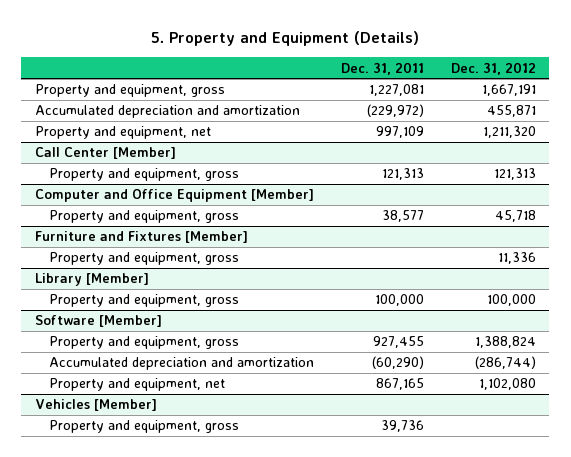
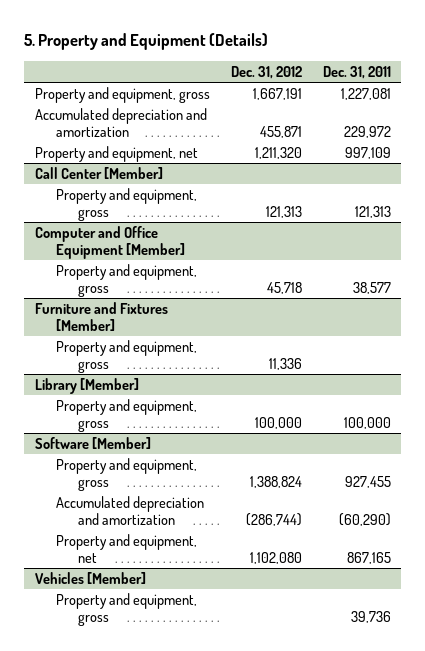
[366,104,424,118] (229,972) -> [343,126,391,139] 229,972

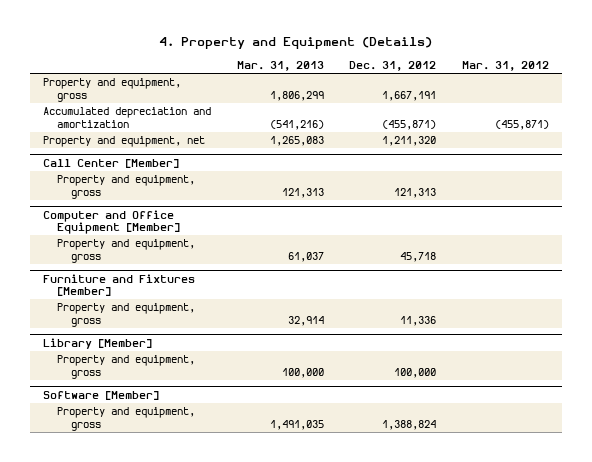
[24,33,269,51] 5. Property and Equipment (Details) -> [158,37,432,50] 4. Property and Equipment (Details)
[322,65,391,79] Dec. 31, 2011 -> none
none -> [236,61,324,72] Mar. 31, 2013
none -> [462,61,550,72] Mar. 31, 2012
[259,126,302,139] 455,871 -> [382,119,437,130] (455,871)
[56,495,205,526] Accumulated depreciation and amortization -> none
[56,533,198,564] Property and equipment, net -> none
[34,571,146,584] Vehicles [Member] -> none
[56,592,198,627] Property and equipment, gross -> none

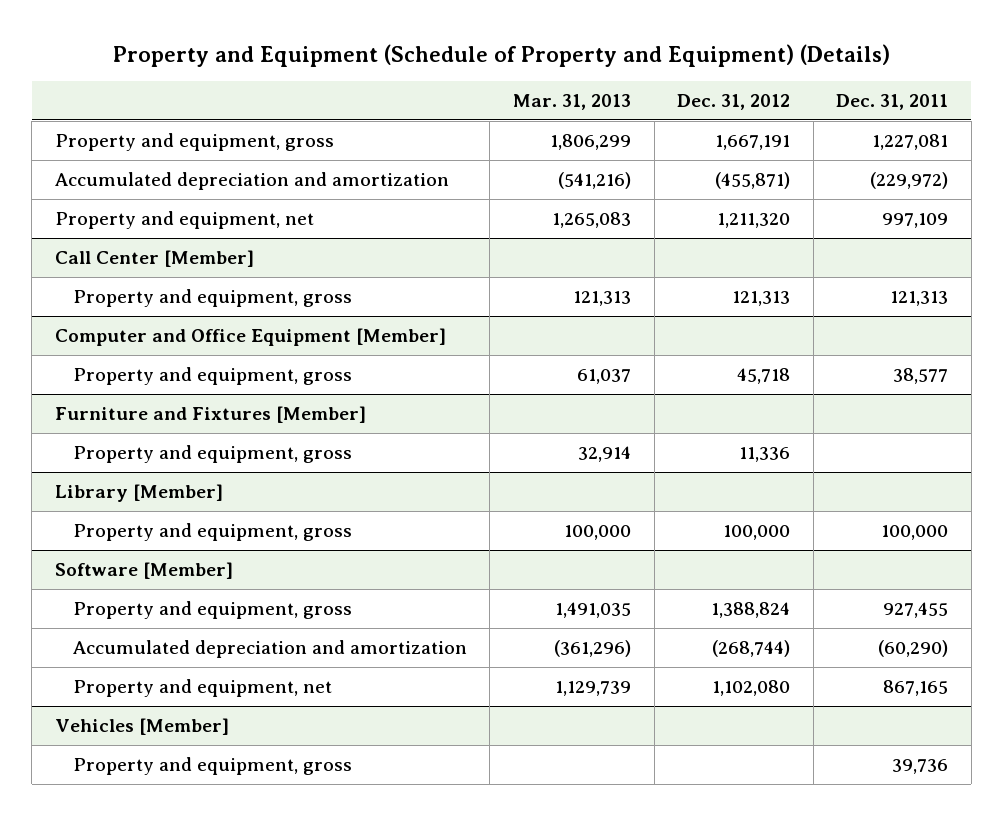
[158,37,432,50] 4. Property and Equipment (Details) -> [112,43,890,67] Property and Equipment (Schedule of Property and Equipment) (Details)
[462,61,550,72] Mar. 31, 2012 -> none
none -> [836,93,949,110] Dec. 31, 2011
none -> [72,640,467,659] Accumulated depreciation and amortization
none -> [72,679,332,698] Property and equipment, net
none -> [54,718,229,736] Vehicles [Member]
none -> [72,757,352,776] Property and equipment, gross

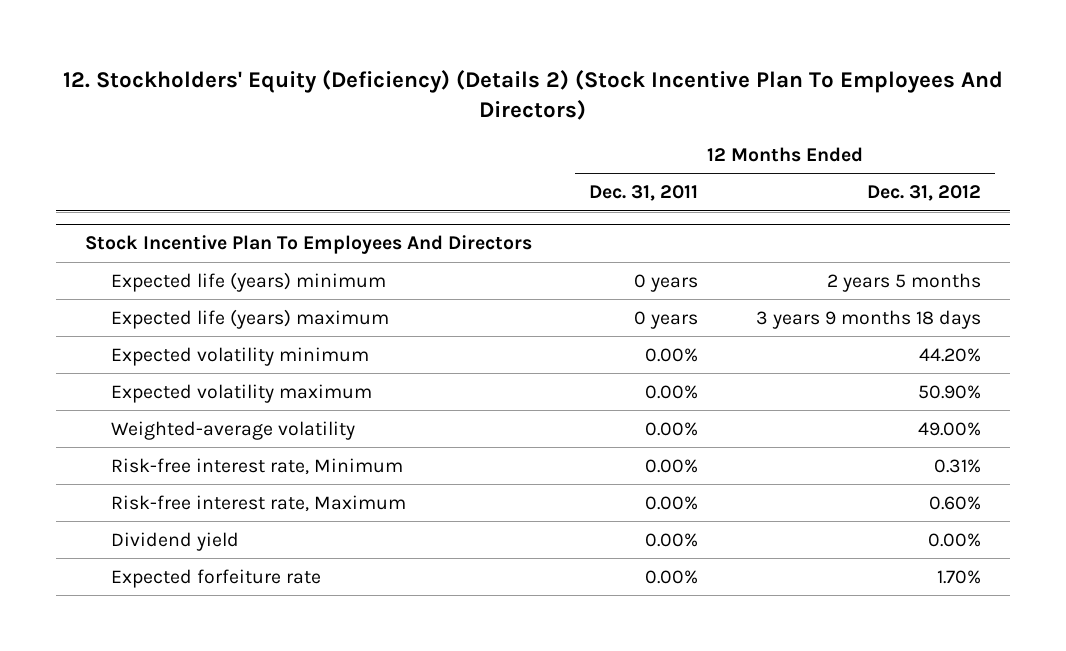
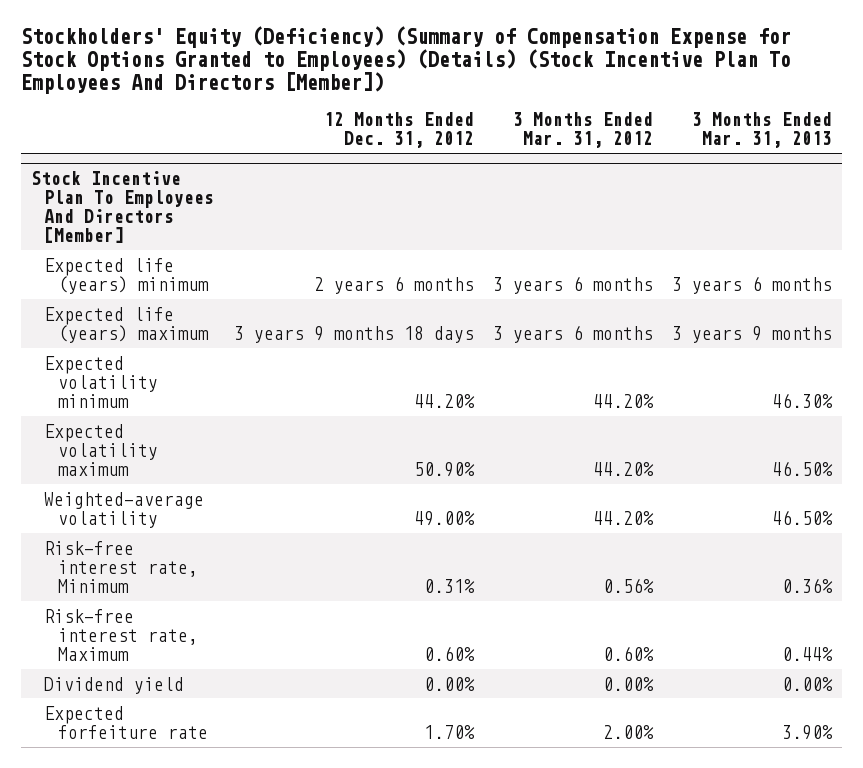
[62,69,1003,120] 12. Stockholders' Equity (Deficiency) (Details 2) (Stock Incentive Plan To Employees And Directors) -> [21,26,792,94] Stockholders' Equity (Deficiency) (Summary of Compensation Expense for Stock Options Granted to Employees) (Details) (Stock Incentive Plan To Employees And Directors [Member])
[589,185,699,202] Dec. 31, 2011 -> none
none -> [512,112,653,149] 3 Months Ended Mar. 31, 2012
none -> [692,112,833,149] 3 Months Ended Mar. 31, 2013
[84,235,532,255] Stock Incentive Plan To Employees And Directors -> [30,171,215,244] Stock Incentive Plan To Employees And Directors [Member]
[826,272,981,292] 2 years 5 months -> [313,275,474,294] 2 years 6 months

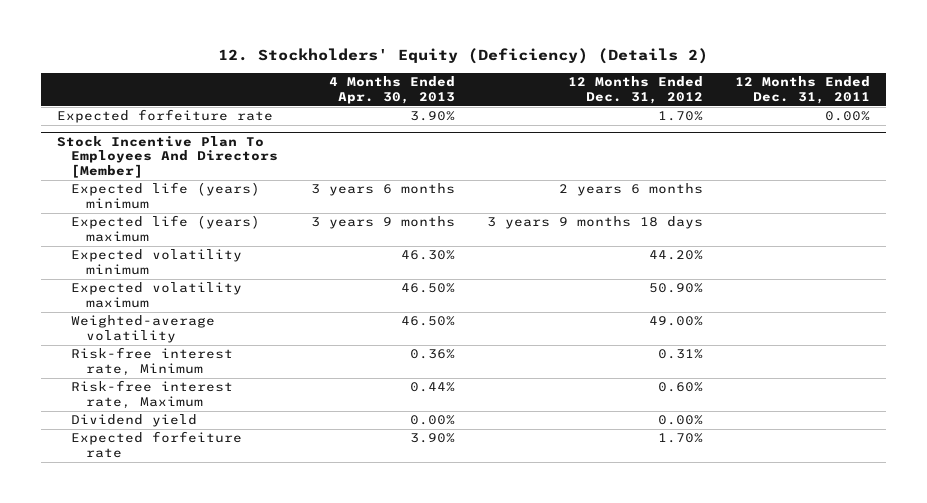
[21,26,792,94] Stockholders' Equity (Deficiency) (Summary of Compensation Expense for Stock Options Granted to Employees) (Details) (Stock Incentive Plan To Employees And Directors [Member]) -> [218,48,709,65] 12. Stockholders' Equity (Deficiency) (Details 2)
[512,112,653,149] 3 Months Ended Mar. 31, 2012 -> none
[692,112,833,149] 3 Months Ended Mar. 31, 2013 -> none
none -> [328,76,455,104] 4 Months Ended Apr. 30, 2013
none -> [734,76,870,104] 12 Months Ended Dec. 31, 2011
none -> [57,109,274,124] Expected forfeiture rate

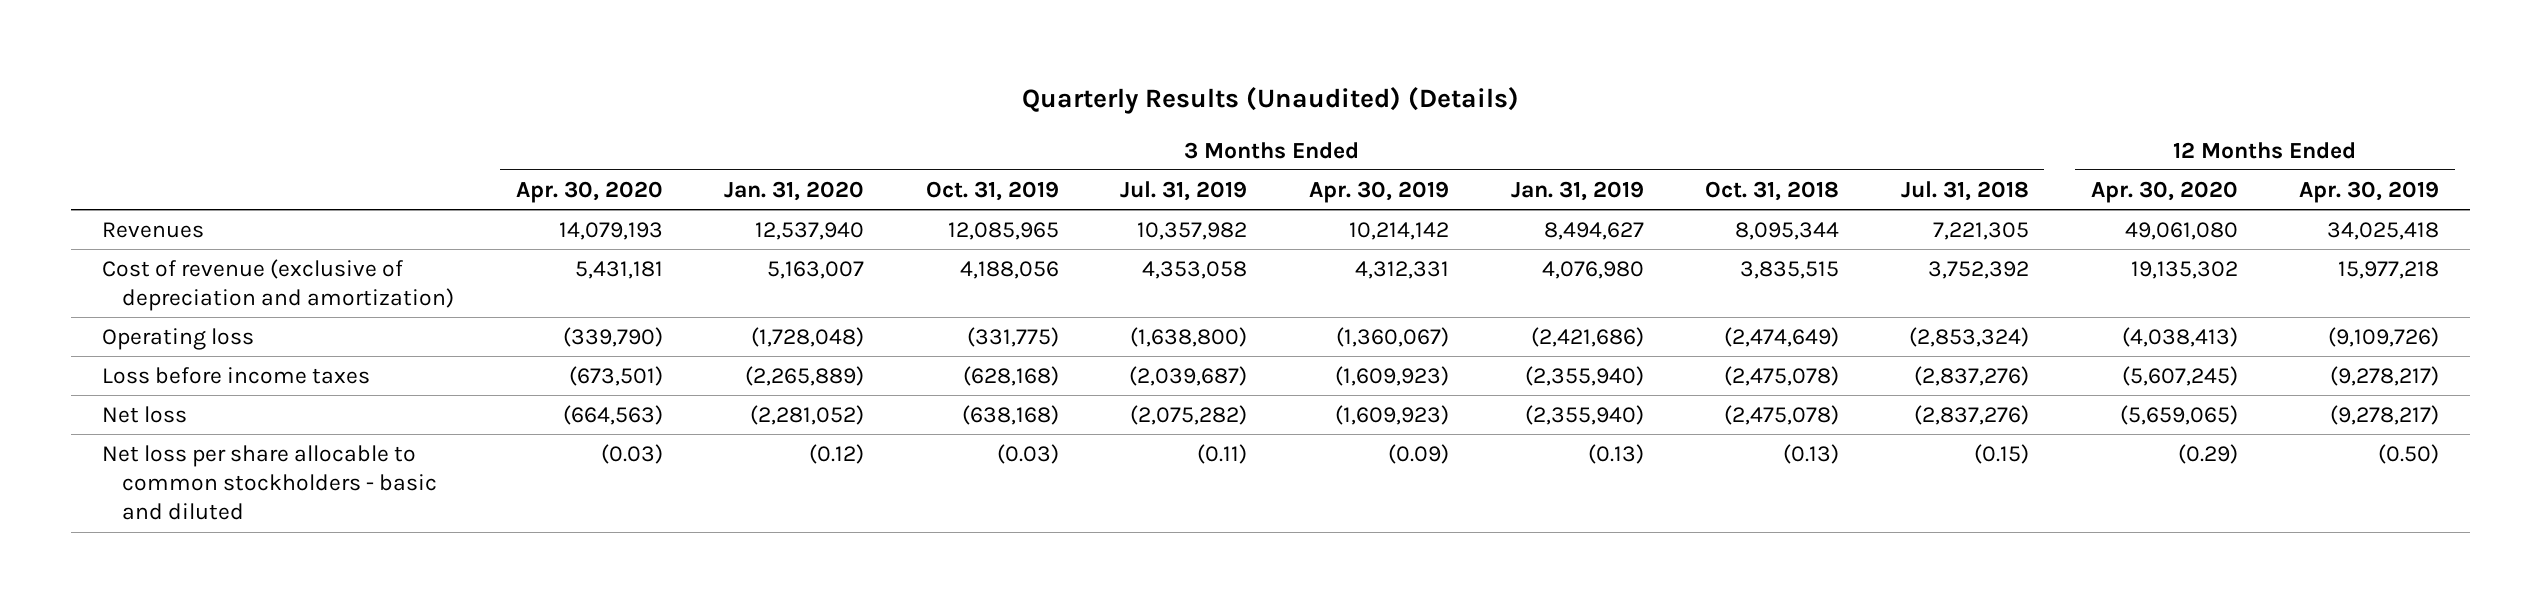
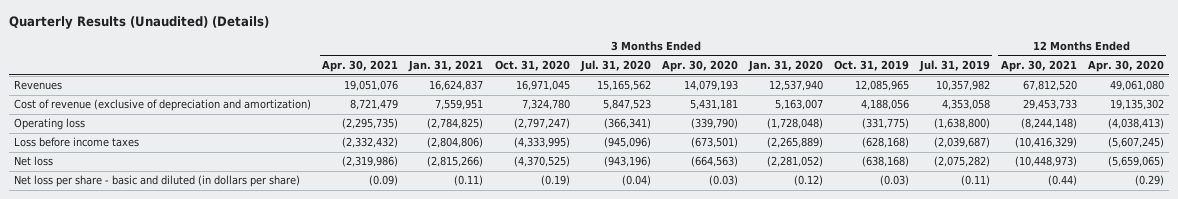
[1309,180,1450,203] Apr. 30, 2019 -> none
[1510,180,1644,201] Jan. 31, 2019 -> none
[1705,180,1840,201] Oct. 31, 2018 -> none
[1900,180,2029,201] Jul. 31, 2018 -> none
[2299,180,2440,203] Apr. 30, 2019 -> none
none -> [322,60,399,73] Apr. 30, 2021
none -> [408,60,484,73] Jan. 31, 2021
none -> [494,60,570,72] Oct. 31, 2020
none -> [579,60,651,73] Jul. 31, 2020
none -> [1000,60,1077,73] Apr. 30, 2021
[102,444,437,521] Net loss per share allocable to common stockholders - basic and diluted -> [14,175,301,188] Net loss per share - basic and diluted (in dollars per share)

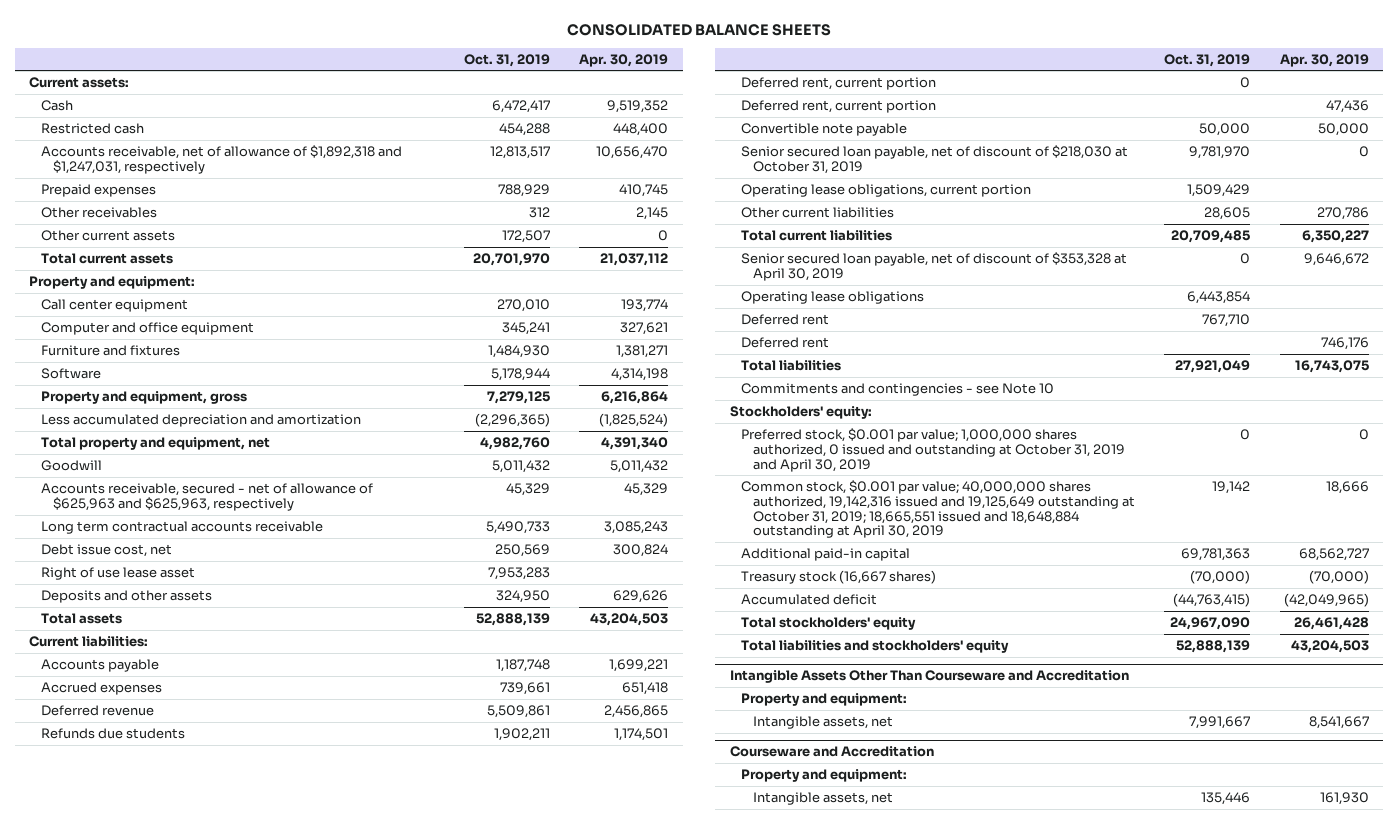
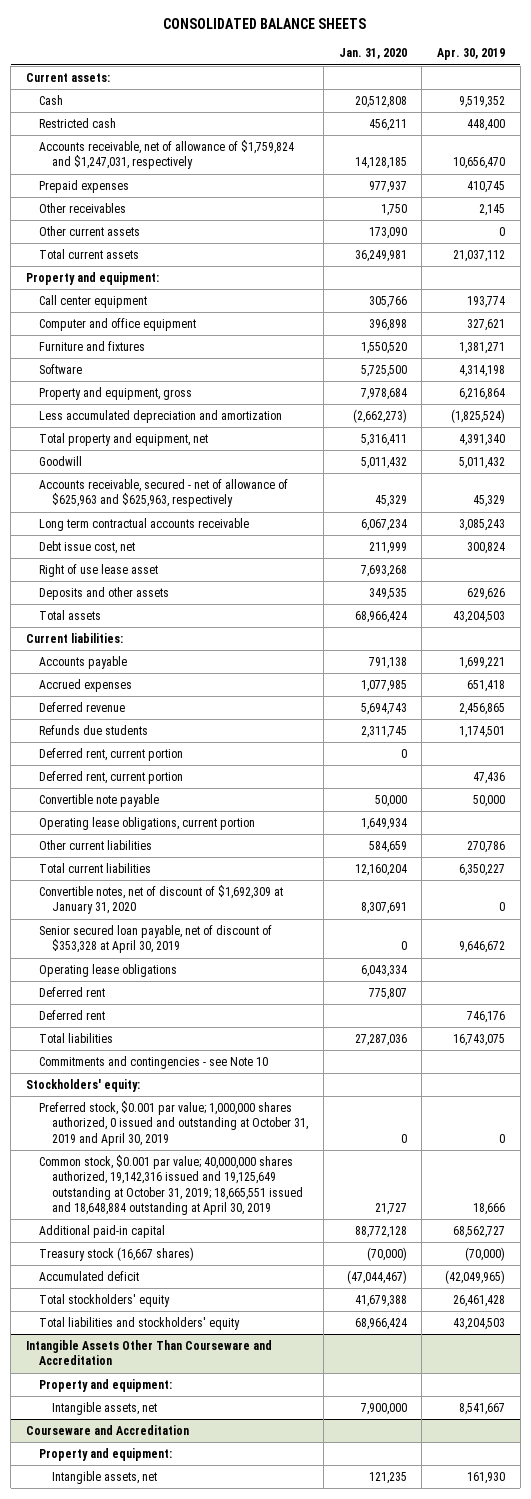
[464,53,551,67] Oct. 31, 2019 -> none
none -> [338,48,407,60] Jan. 31, 2020
[41,145,403,174] Accounts receivable, net of allowance of $1,892,318 and $1,247,031, respectively -> [39,139,295,170] Accounts receivable, net of allowance of $1,759,824 and $1,247,031, respectively
[741,145,1129,174] Senior secured loan payable, net of discount of $218,030 at October 31, 2019 -> none
none -> [39,884,284,915] Convertible notes, net of discount of $1,692,309 at January 31, 2020

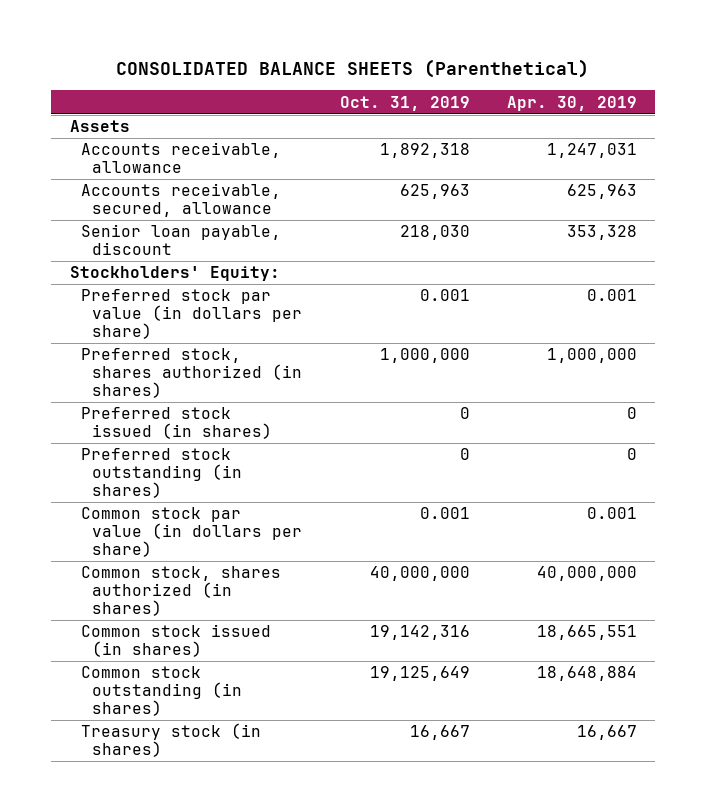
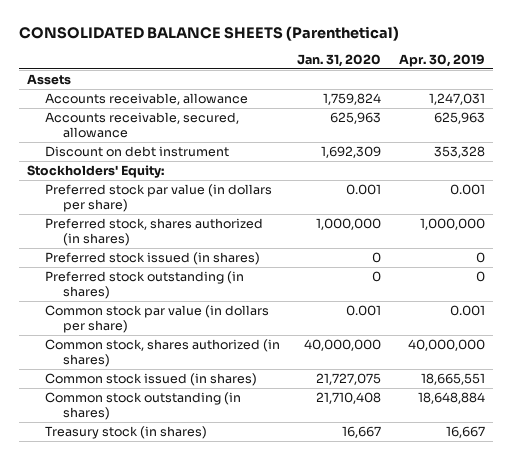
[339,95,470,111] Oct. 31, 2019 -> none
none -> [297,54,382,68] Jan. 31, 2020
[81,224,282,255] Senior loan payable, discount -> [45,145,230,157] Discount on debt instrument

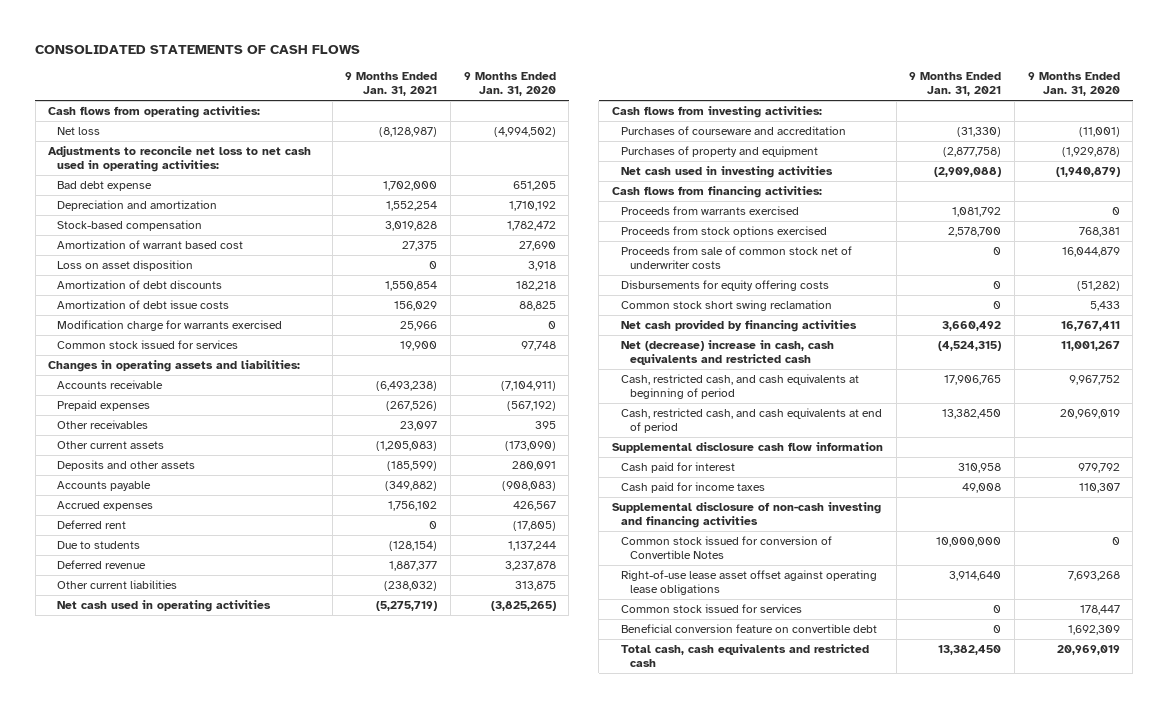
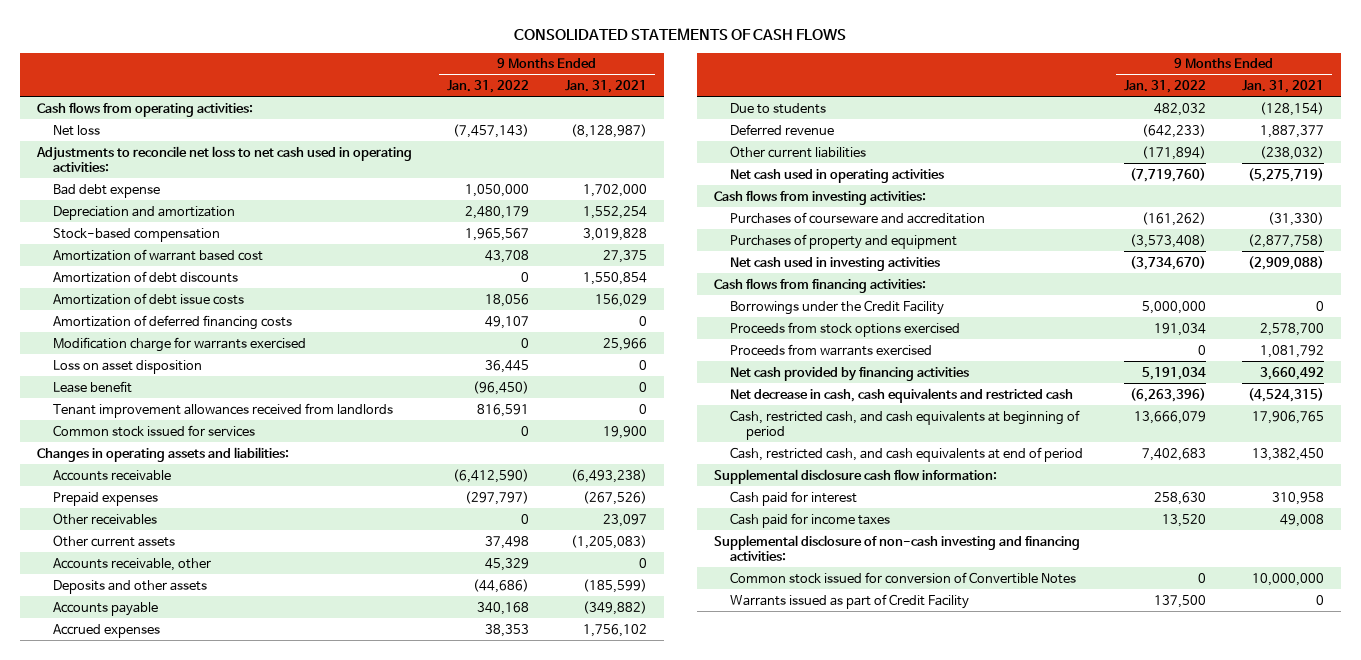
[463,72,556,97] 9 Months Ended Jan. 31, 2020 -> none
none -> [447,80,530,94] Jan. 31, 2022
none -> [53,314,293,330] Amortization of deferred financing costs
[57,260,194,272] Loss on asset disposition -> [53,359,203,374] Loss on asset disposition
none -> [53,380,133,393] Lease benefit
none -> [53,402,394,418] Tenant improvement allowances received from landlords
none -> [53,557,212,571] Accounts receivable, other
[57,520,127,530] Deferred rent -> none
none -> [730,299,945,315] Borrowings under the Credit Facility
[621,246,853,270] Proceeds from sale of common stock net of underwriter costs -> none
[621,280,830,292] Disbursements for equity offering costs -> none
[621,300,833,312] Common stock short swing reclamation -> none
[621,206,800,216] Proceeds from warrants exercised -> [730,343,933,356] Proceeds from warrants exercised
[621,340,835,366] Net (decrease) increase in cash, cash equivalents and restricted cash -> [730,387,1074,403] Net decrease in cash, cash equivalents and restricted cash
[612,442,884,454] Supplemental disclosure cash flow information -> [714,468,998,484] Supplemental disclosure cash flow information:
[612,502,882,529] Supplemental disclosure of non-cash investing and financing activities -> [714,534,1081,561] Supplemental disclosure of non-cash investing and financing activities:
[621,570,878,596] Right-of-use lease asset offset against operating lease obligations -> none
[621,604,803,614] Common stock issued for services -> none
[621,624,878,634] Beneficial conversion feature on convertible debt -> none
[621,644,870,668] Total cash, cash equivalents and restricted cash -> none
none -> [730,593,970,609] Warrants issued as part of Credit Facility

